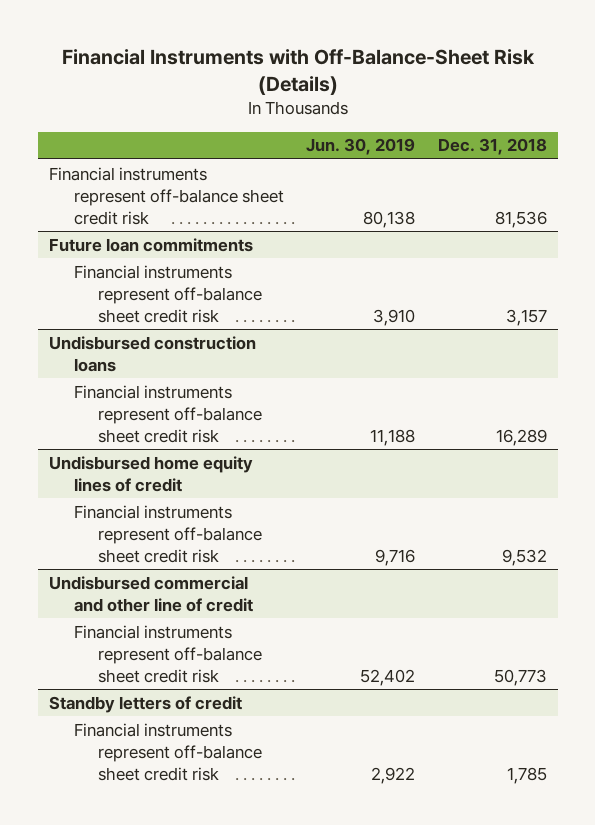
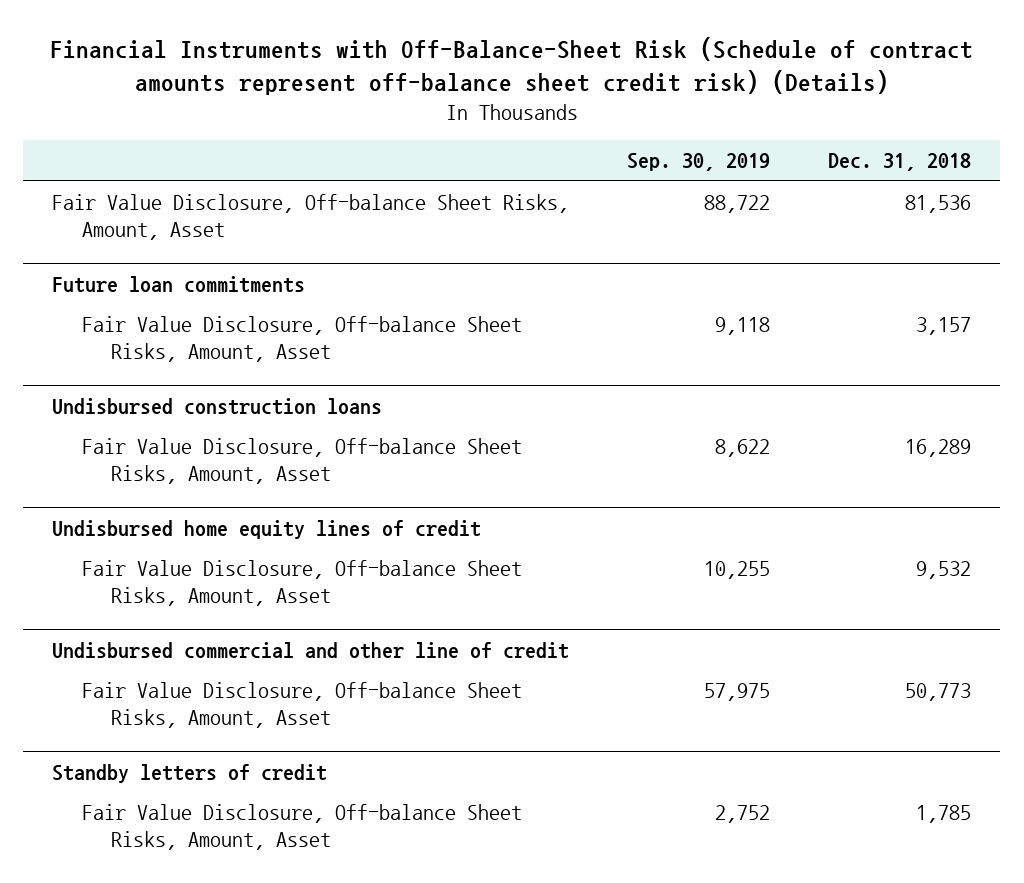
[61,49,535,96] Financial Instruments with Off-Balance-Sheet Risk (Details) -> [49,36,973,95] Financial Instruments with Off-Balance-Sheet Risk (Schedule of contract amounts represent off-balance sheet credit risk) (Details)
[306,138,416,156] Jun. 30, 2019 -> none
none -> [627,153,771,172] Sep. 30, 2019
[48,166,284,225] Financial instruments represent off-balance sheet credit risk -> [52,194,570,241] Fair Value Disclosure, Off-balance Sheet Risks, Amount, Asset
[73,264,263,323] Financial instruments represent off-balance sheet credit risk -> [81,316,522,363] Fair Value Disclosure, Off-balance Sheet Risks, Amount, Asset
[73,384,263,443] Financial instruments represent off-balance sheet credit risk -> [81,438,522,485] Fair Value Disclosure, Off-balance Sheet Risks, Amount, Asset
[73,504,263,563] Financial instruments represent off-balance sheet credit risk -> [81,560,522,607] Fair Value Disclosure, Off-balance Sheet Risks, Amount, Asset
[73,624,263,683] Financial instruments represent off-balance sheet credit risk -> [81,682,522,729] Fair Value Disclosure, Off-balance Sheet Risks, Amount, Asset
[73,722,263,781] Financial instruments represent off-balance sheet credit risk -> [81,804,522,851] Fair Value Disclosure, Off-balance Sheet Risks, Amount, Asset

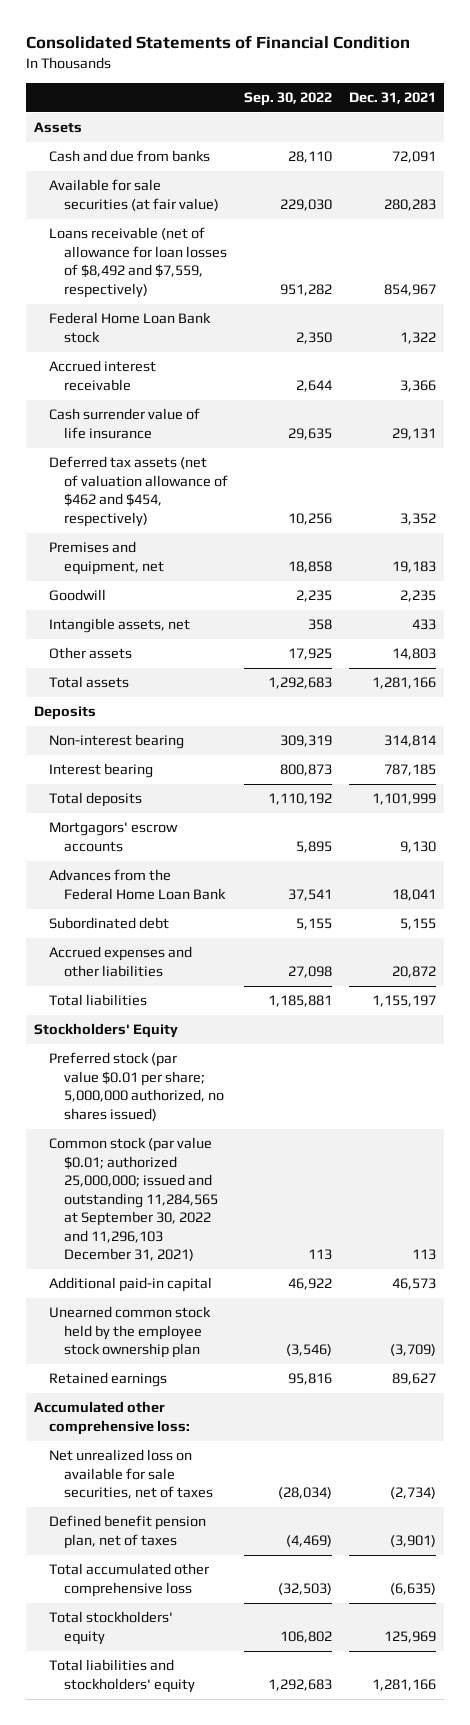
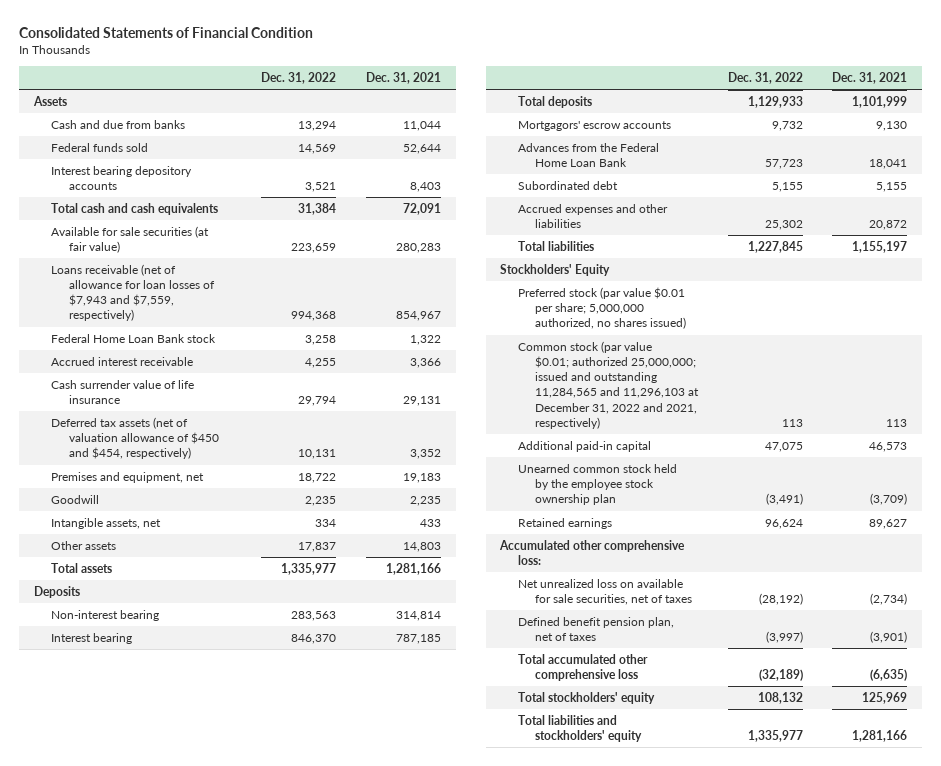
[244,92,333,107] Sep. 30, 2022 -> none
none -> [261,71,337,84] Dec. 31, 2022
[391,151,436,164] 72,091 -> [402,120,441,131] 11,044
none -> [51,142,149,152] Federal funds sold
none -> [51,165,193,191] Interest bearing depository accounts
none -> [51,202,219,215] Total cash and cash equivalents
[48,227,227,298] Loans receivable (net of allowance for loan losses of $8,492 and $7,559, respectively) -> [51,263,215,322] Loans receivable (net of allowance for loan losses of $7,943 and $7,559, respectively)
[48,456,228,527] Deferred tax assets (net of valuation allowance of $462 and $454, respectively) -> [51,416,219,460] Deferred tax assets (net of valuation allowance of $450 and $454, respectively)
[48,1137,218,1262] Common stock (par value $0.01; authorized 25,000,000; issued and outstanding 11,284,565 at September 30, 2022 and 11,296,103 December 31, 2021) -> [517,340,700,429] Common stock (par value $0.01; authorized 25,000,000; issued and outstanding 11,284,565 and 11,296,103 at December 31, 2022 and 2021, respectively)

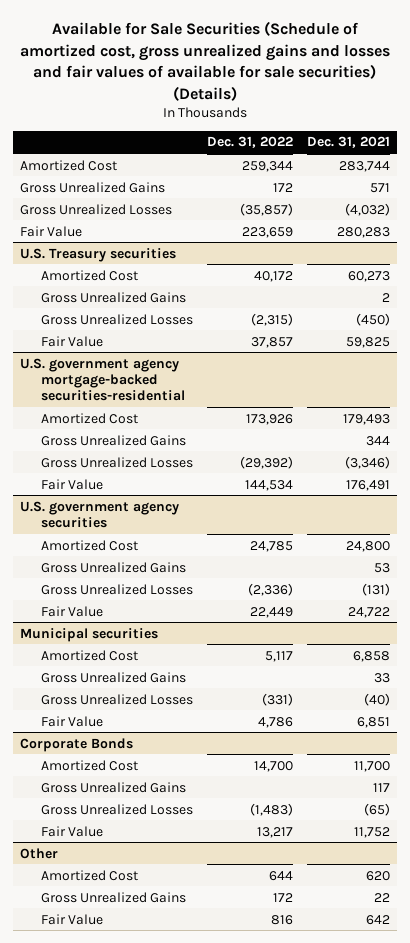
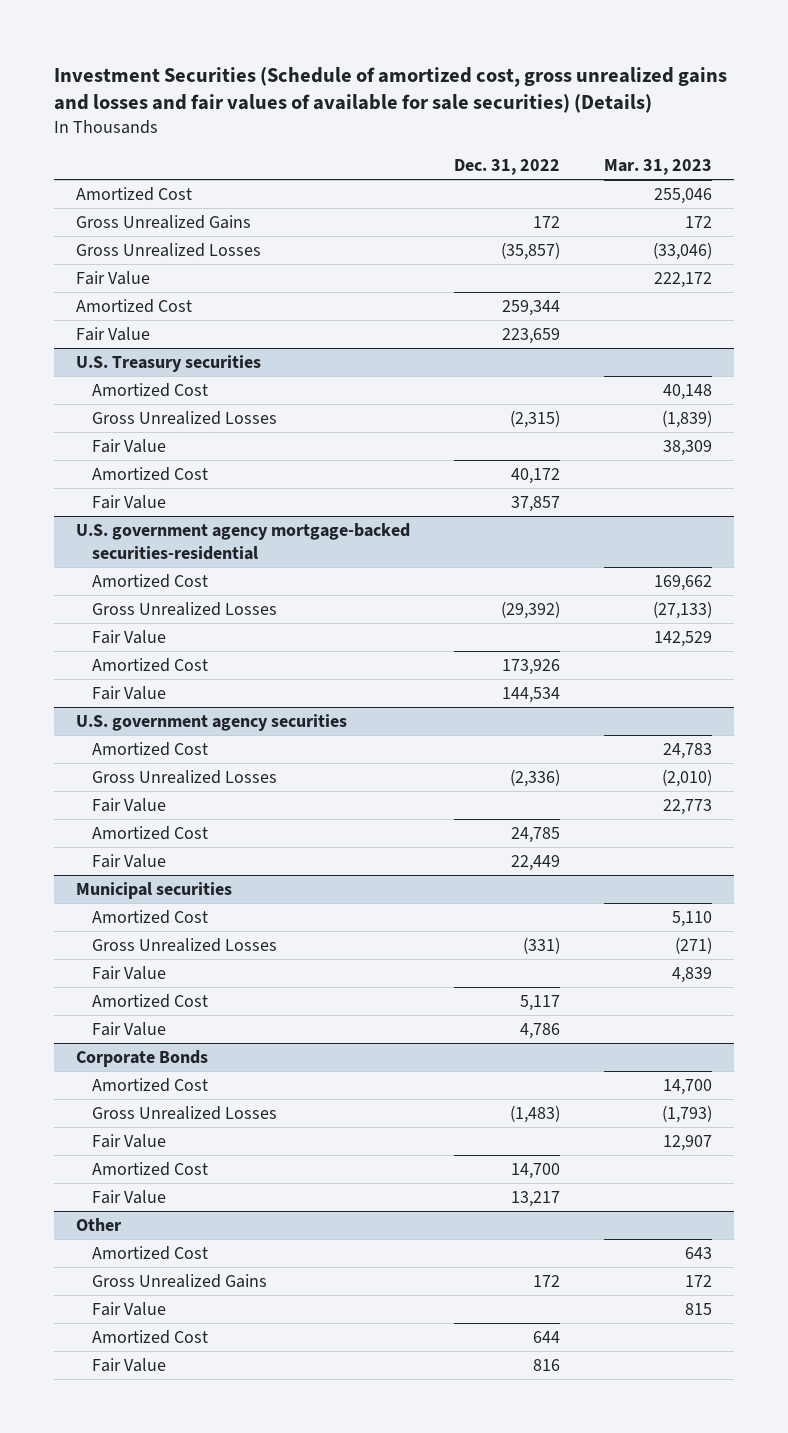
[19,21,390,101] Available for Sale Securities (Schedule of amortized cost, gross unrealized gains and losses and fair values of available for sale securities) (Details) -> [53,66,727,114] Investment Securities (Schedule of amortized cost, gross unrealized gains and losses and fair values of available for sale securities) (Details)
[306,136,390,149] Dec. 31, 2021 -> none
none -> [604,159,713,176] Mar. 31, 2023
none -> [76,187,193,202] Amortized Cost
none -> [76,271,151,286] Fair Value
[19,159,117,171] Amortized Cost -> [76,299,193,314] Amortized Cost
[40,291,186,303] Gross Unrealized Gains -> none
none -> [91,383,208,398] Amortized Cost
none -> [91,439,166,454] Fair Value
[40,269,138,281] Amortized Cost -> [91,467,208,482] Amortized Cost
[40,434,186,446] Gross Unrealized Gains -> none
none -> [91,574,208,589] Amortized Cost
none -> [91,630,166,645] Fair Value
[40,412,138,424] Amortized Cost -> [91,658,208,673] Amortized Cost
[40,561,186,573] Gross Unrealized Gains -> none
none -> [91,742,208,757] Amortized Cost
none -> [91,798,166,813] Fair Value
[40,539,138,551] Amortized Cost -> [91,826,208,841] Amortized Cost
[40,671,186,683] Gross Unrealized Gains -> none
none -> [91,910,208,925] Amortized Cost
none -> [91,966,166,981] Fair Value
[40,649,138,661] Amortized Cost -> [91,994,208,1009] Amortized Cost
[40,781,186,793] Gross Unrealized Gains -> none
none -> [91,1078,208,1093] Amortized Cost
none -> [91,1134,166,1149] Fair Value
[40,759,138,771] Amortized Cost -> [91,1162,208,1177] Amortized Cost
none -> [91,1246,208,1261] Amortized Cost
none -> [91,1302,166,1317] Fair Value
[40,869,138,881] Amortized Cost -> [91,1330,208,1345] Amortized Cost

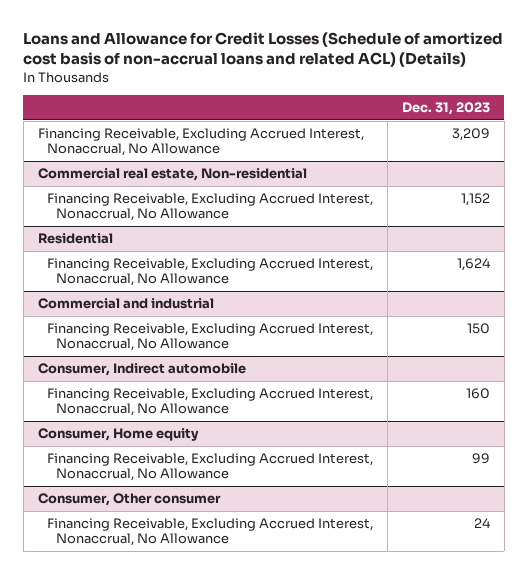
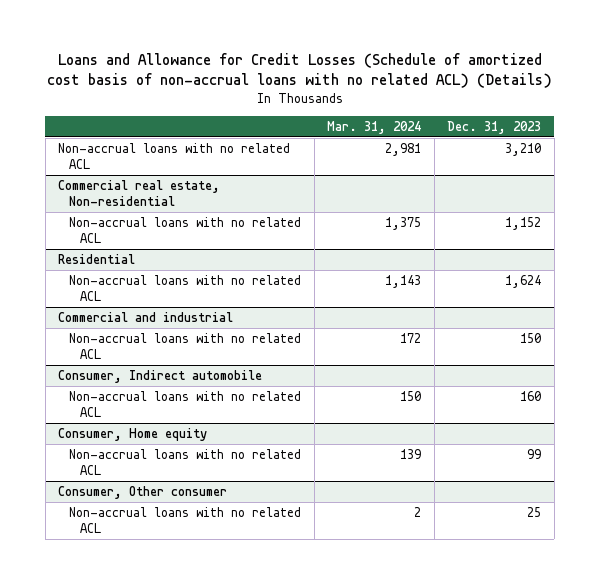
[23,31,504,67] Loans and Allowance for Credit Losses (Schedule of amortized cost basis of non-accrual loans and related ACL) (Details) -> [46,53,552,89] Loans and Allowance for Credit Losses (Schedule of amortized cost basis of non-accrual loans with no related ACL) (Details)
none -> [327,120,422,134] Mar. 31, 2024
[37,128,364,157] Financing Receivable, Excluding Accrued Interest, Nonaccrual, No Allowance -> none
none -> [58,143,291,169] Non-accrual loans with no related ACL
[46,193,373,222] Financing Receivable, Excluding Accrued Interest, Nonaccrual, No Allowance -> [69,217,302,243] Non-accrual loans with no related ACL
[46,258,373,287] Financing Receivable, Excluding Accrued Interest, Nonaccrual, No Allowance -> [69,275,302,301] Non-accrual loans with no related ACL
[46,323,373,352] Financing Receivable, Excluding Accrued Interest, Nonaccrual, No Allowance -> [69,333,302,359] Non-accrual loans with no related ACL
[46,388,373,417] Financing Receivable, Excluding Accrued Interest, Nonaccrual, No Allowance -> [69,391,302,417] Non-accrual loans with no related ACL
[46,453,373,482] Financing Receivable, Excluding Accrued Interest, Nonaccrual, No Allowance -> [69,449,302,475] Non-accrual loans with no related ACL
[46,518,373,547] Financing Receivable, Excluding Accrued Interest, Nonaccrual, No Allowance -> none
none -> [69,507,302,533] Non-accrual loans with no related ACL

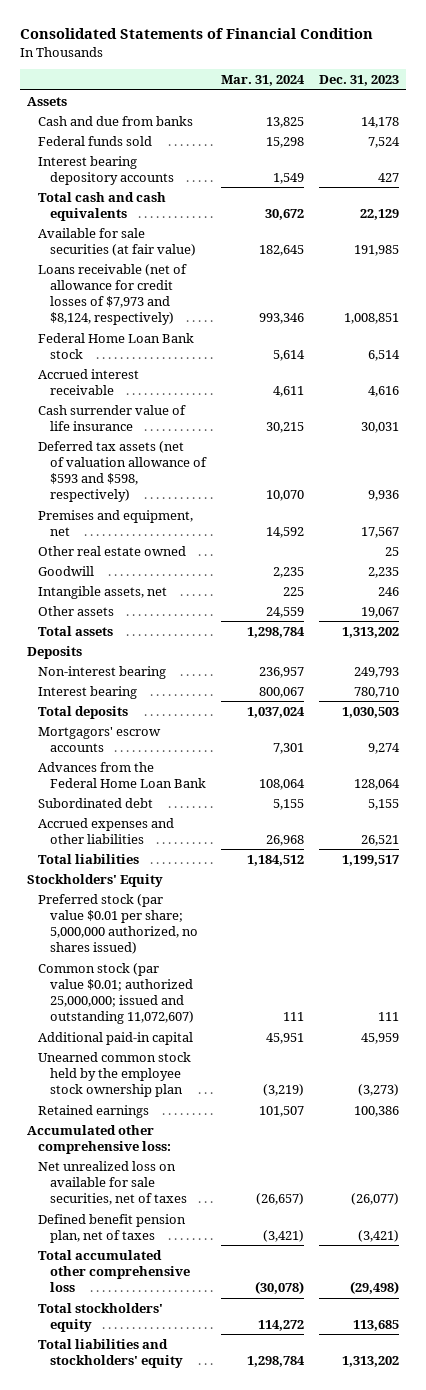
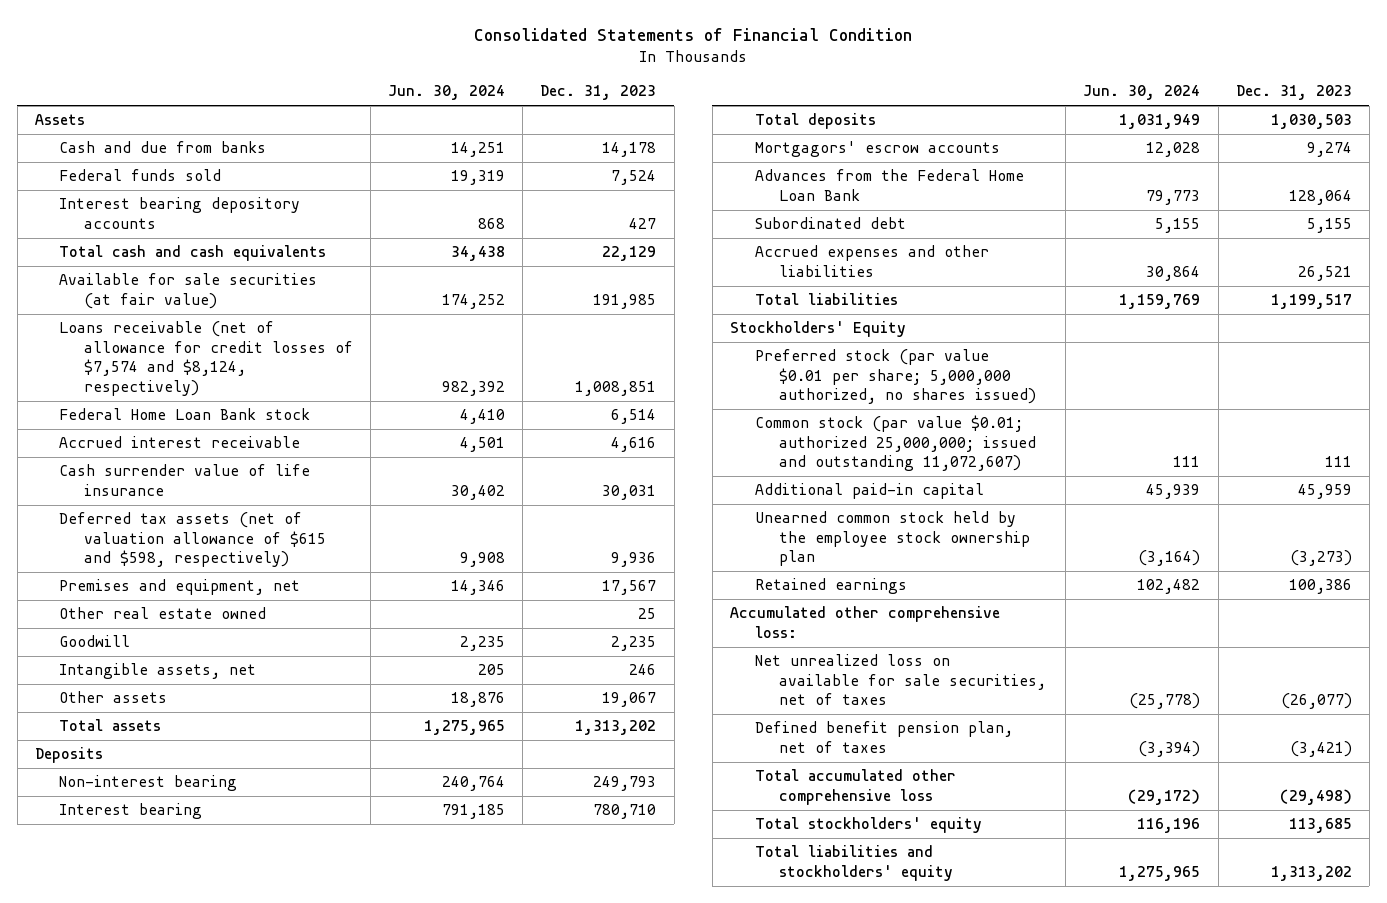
[220,75,305,87] Mar. 31, 2024 -> none
none -> [387,85,505,101] Jun. 30, 2024
[38,263,188,326] Loans receivable (net of allowance for credit losses of $7,973 and $8,124, respectively) -> [59,321,353,396] Loans receivable (net of allowance for credit losses of $7,574 and $8,124, respectively)
[38,440,207,503] Deferred tax assets (net of valuation allowance of $593 and $598, respectively) -> [59,512,326,568] Deferred tax assets (net of valuation allowance of $615 and $598, respectively)

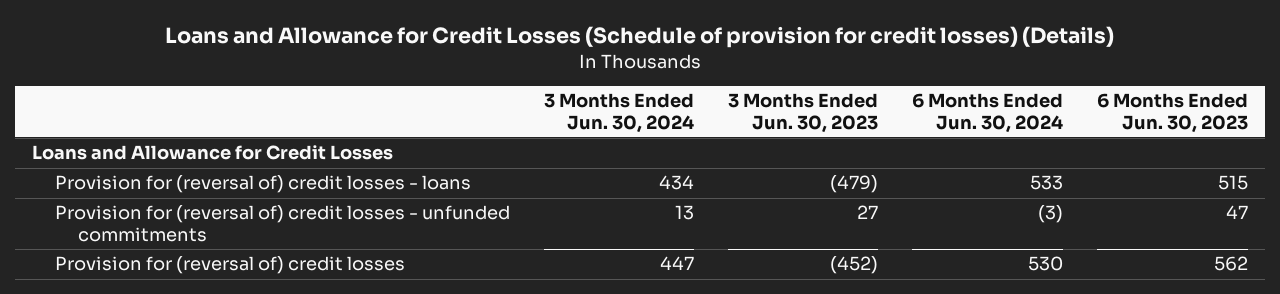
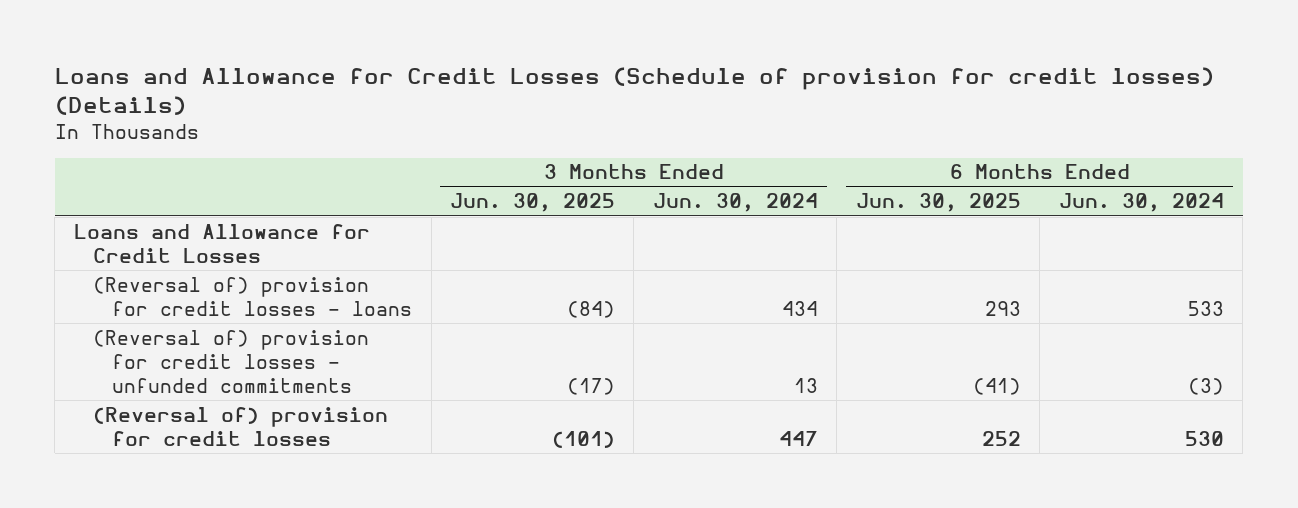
[728,93,879,133] 3 Months Ended Jun. 30, 2023 -> none
[1097,93,1249,133] 6 Months Ended Jun. 30, 2023 -> none
none -> [449,193,615,213] Jun. 30, 2025
none -> [855,193,1021,213] Jun. 30, 2025
[54,175,471,194] Provision for (reversal of) credit losses - loans -> [92,276,413,316] (Reversal of) provision for credit losses - loans
[54,205,510,242] Provision for (reversal of) credit losses - unfunded commitments -> [92,329,369,393] (Reversal of) provision for credit losses - unfunded commitments
[54,256,405,275] Provision for (reversal of) credit losses -> [92,406,388,446] (Reversal of) provision for credit losses

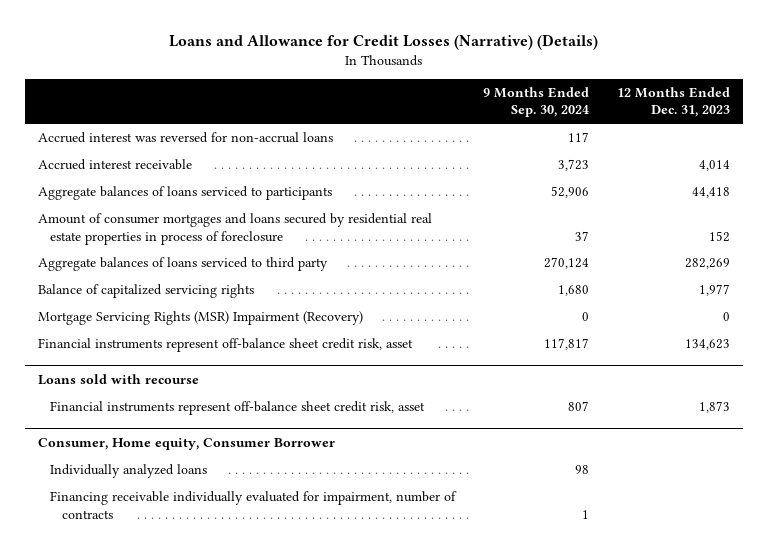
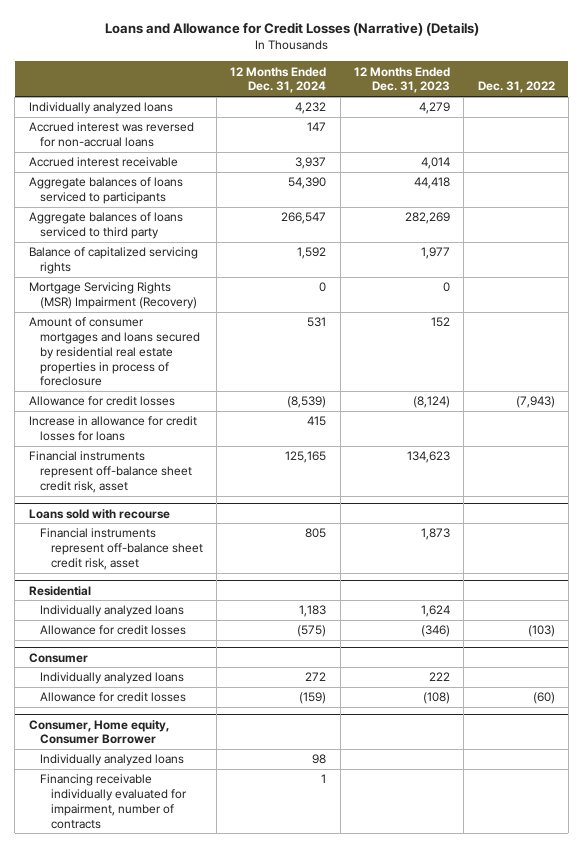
[482,86,589,118] 9 Months Ended Sep. 30, 2024 -> none
none -> [230,66,327,94] 12 Months Ended Dec. 31, 2024
none -> [477,81,555,94] Dec. 31, 2022
none -> [28,102,173,115] Individually analyzed loans
[38,212,433,245] Amount of consumer mortgages and loans secured by residential real estate properties in process of foreclosure -> [28,317,200,387] Amount of consumer mortgages and loans secured by residential real estate properties in process of foreclosure
none -> [28,396,175,407] Allowance for credit losses
none -> [28,416,197,442] Increase in allowance for credit losses for loans
none -> [28,585,91,596] Residential
none -> [39,605,184,618] Individually analyzed loans
none -> [39,625,186,636] Allowance for credit losses
none -> [28,652,88,663] Consumer
none -> [39,672,184,685] Individually analyzed loans
none -> [39,692,186,703] Allowance for credit losses

